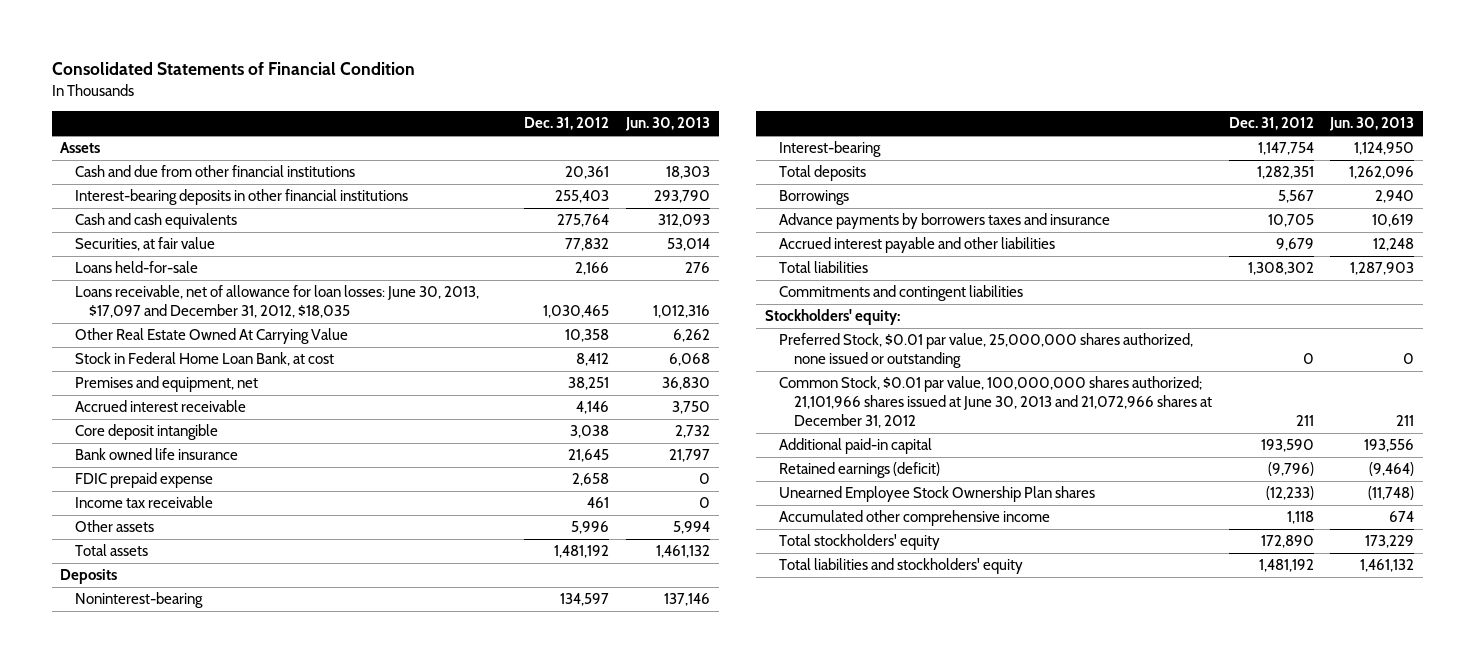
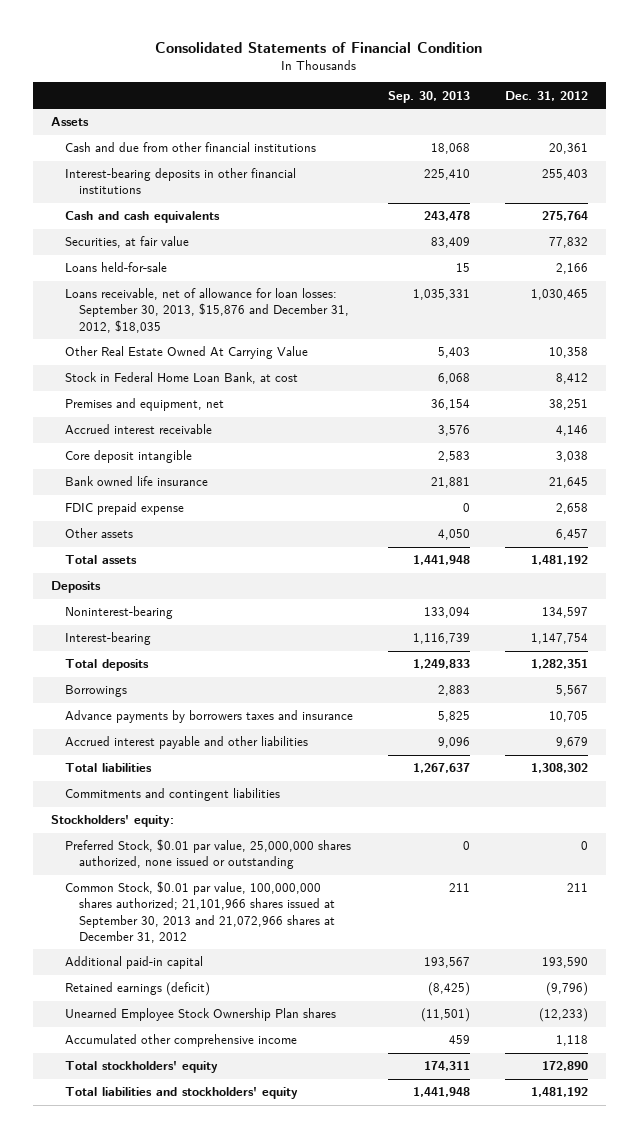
[625,117,711,132] Jun. 30, 2013 -> none
none -> [388,90,471,103] Sep. 30, 2013
[74,285,479,319] Loans receivable, net of allowance for loan losses: June 30, 2013, $17,097 and December 31, 2012, $18,035 -> [64,288,349,333] Loans receivable, net of allowance for loan losses: September 30, 2013, $15,876 and December 31, 2012, $18,035
[74,496,213,509] Income tax receivable -> none
[571,521,610,535] 5,996 -> [556,529,589,541] 6,457
[779,376,1212,428] Common Stock, $0.01 par value, 100,000,000 shares authorized; 21,101,966 shares issued at June 30, 2013 and 21,072,966 shares at December 31, 2012 -> [64,881,335,943] Common Stock, $0.01 par value, 100,000,000 shares authorized; 21,101,966 shares issued at September 30, 2013 and 21,072,966 shares at December 31, 2012

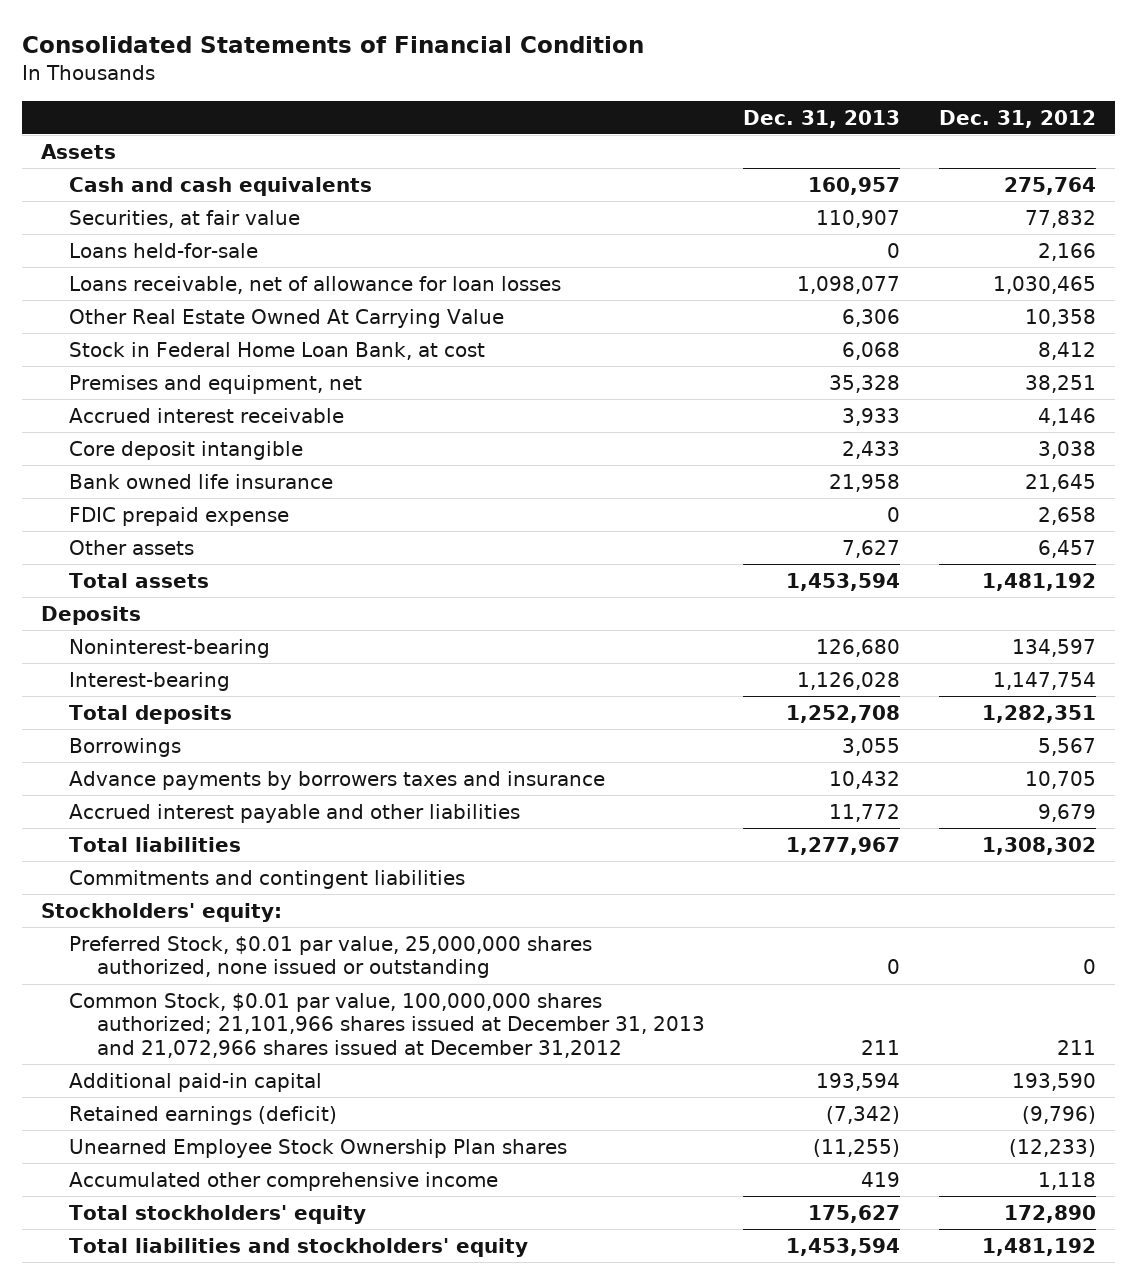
[388,90,471,103] Sep. 30, 2013 -> none
none -> [743,109,901,128] Dec. 31, 2013
[64,142,316,153] Cash and due from other financial institutions -> none
[64,168,296,195] Interest-bearing deposits in other financial institutions -> none
[64,288,349,333] Loans receivable, net of allowance for loan losses: September 30, 2013, $15,876 and December 31, 2012, $18,035 -> [68,275,561,294] Loans receivable, net of allowance for loan losses
[64,881,335,943] Common Stock, $0.01 par value, 100,000,000 shares authorized; 21,101,966 shares issued at September 30, 2013 and 21,072,966 shares at December 31, 2012 -> [68,992,706,1058] Common Stock, $0.01 par value, 100,000,000 shares authorized; 21,101,966 shares issued at December 31, 2013 and 21,072,966 shares issued at December 31,2012

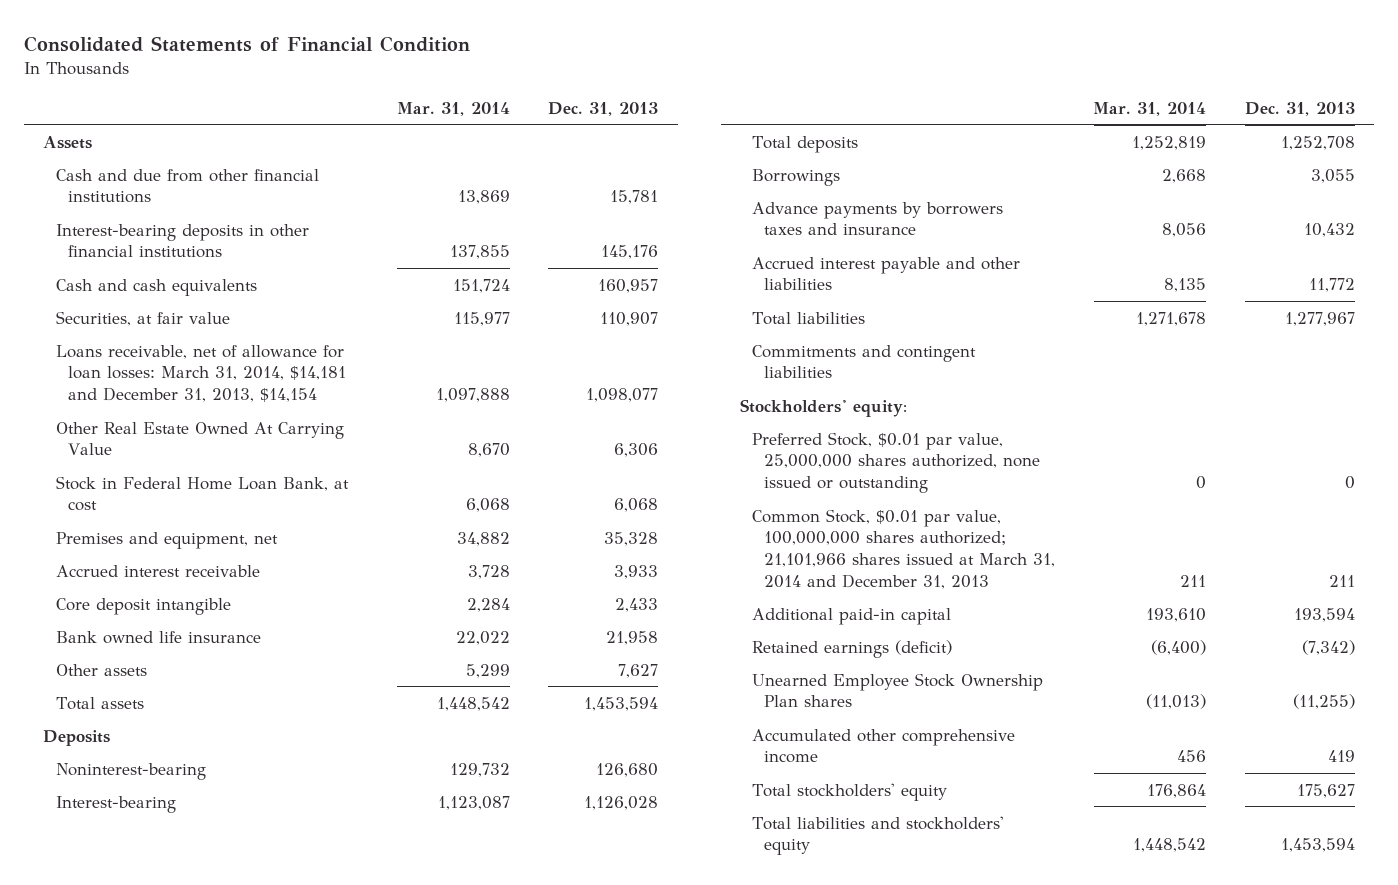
[938,109,1096,128] Dec. 31, 2012 -> none
none -> [397,101,511,116] Mar. 31, 2014
none -> [55,168,319,204] Cash and due from other financial institutions
none -> [55,223,309,259] Interest-bearing deposits in other financial institutions
[68,242,258,258] Loans held-for-sale -> none
[68,275,561,294] Loans receivable, net of allowance for loan losses -> [55,344,346,402] Loans receivable, net of allowance for loan losses: March 31, 2014, $14,181 and December 31, 2013, $14,154
[68,506,289,526] FDIC prepaid expense -> none
[68,992,706,1058] Common Stock, $0.01 par value, 100,000,000 shares authorized; 21,101,966 shares issued at December 31, 2013 and 21,072,966 shares issued at December 31,2012 -> [751,508,1056,589] Common Stock, $0.01 par value, 100,000,000 shares authorized; 21,101,966 shares issued at March 31, 2014 and December 31, 2013

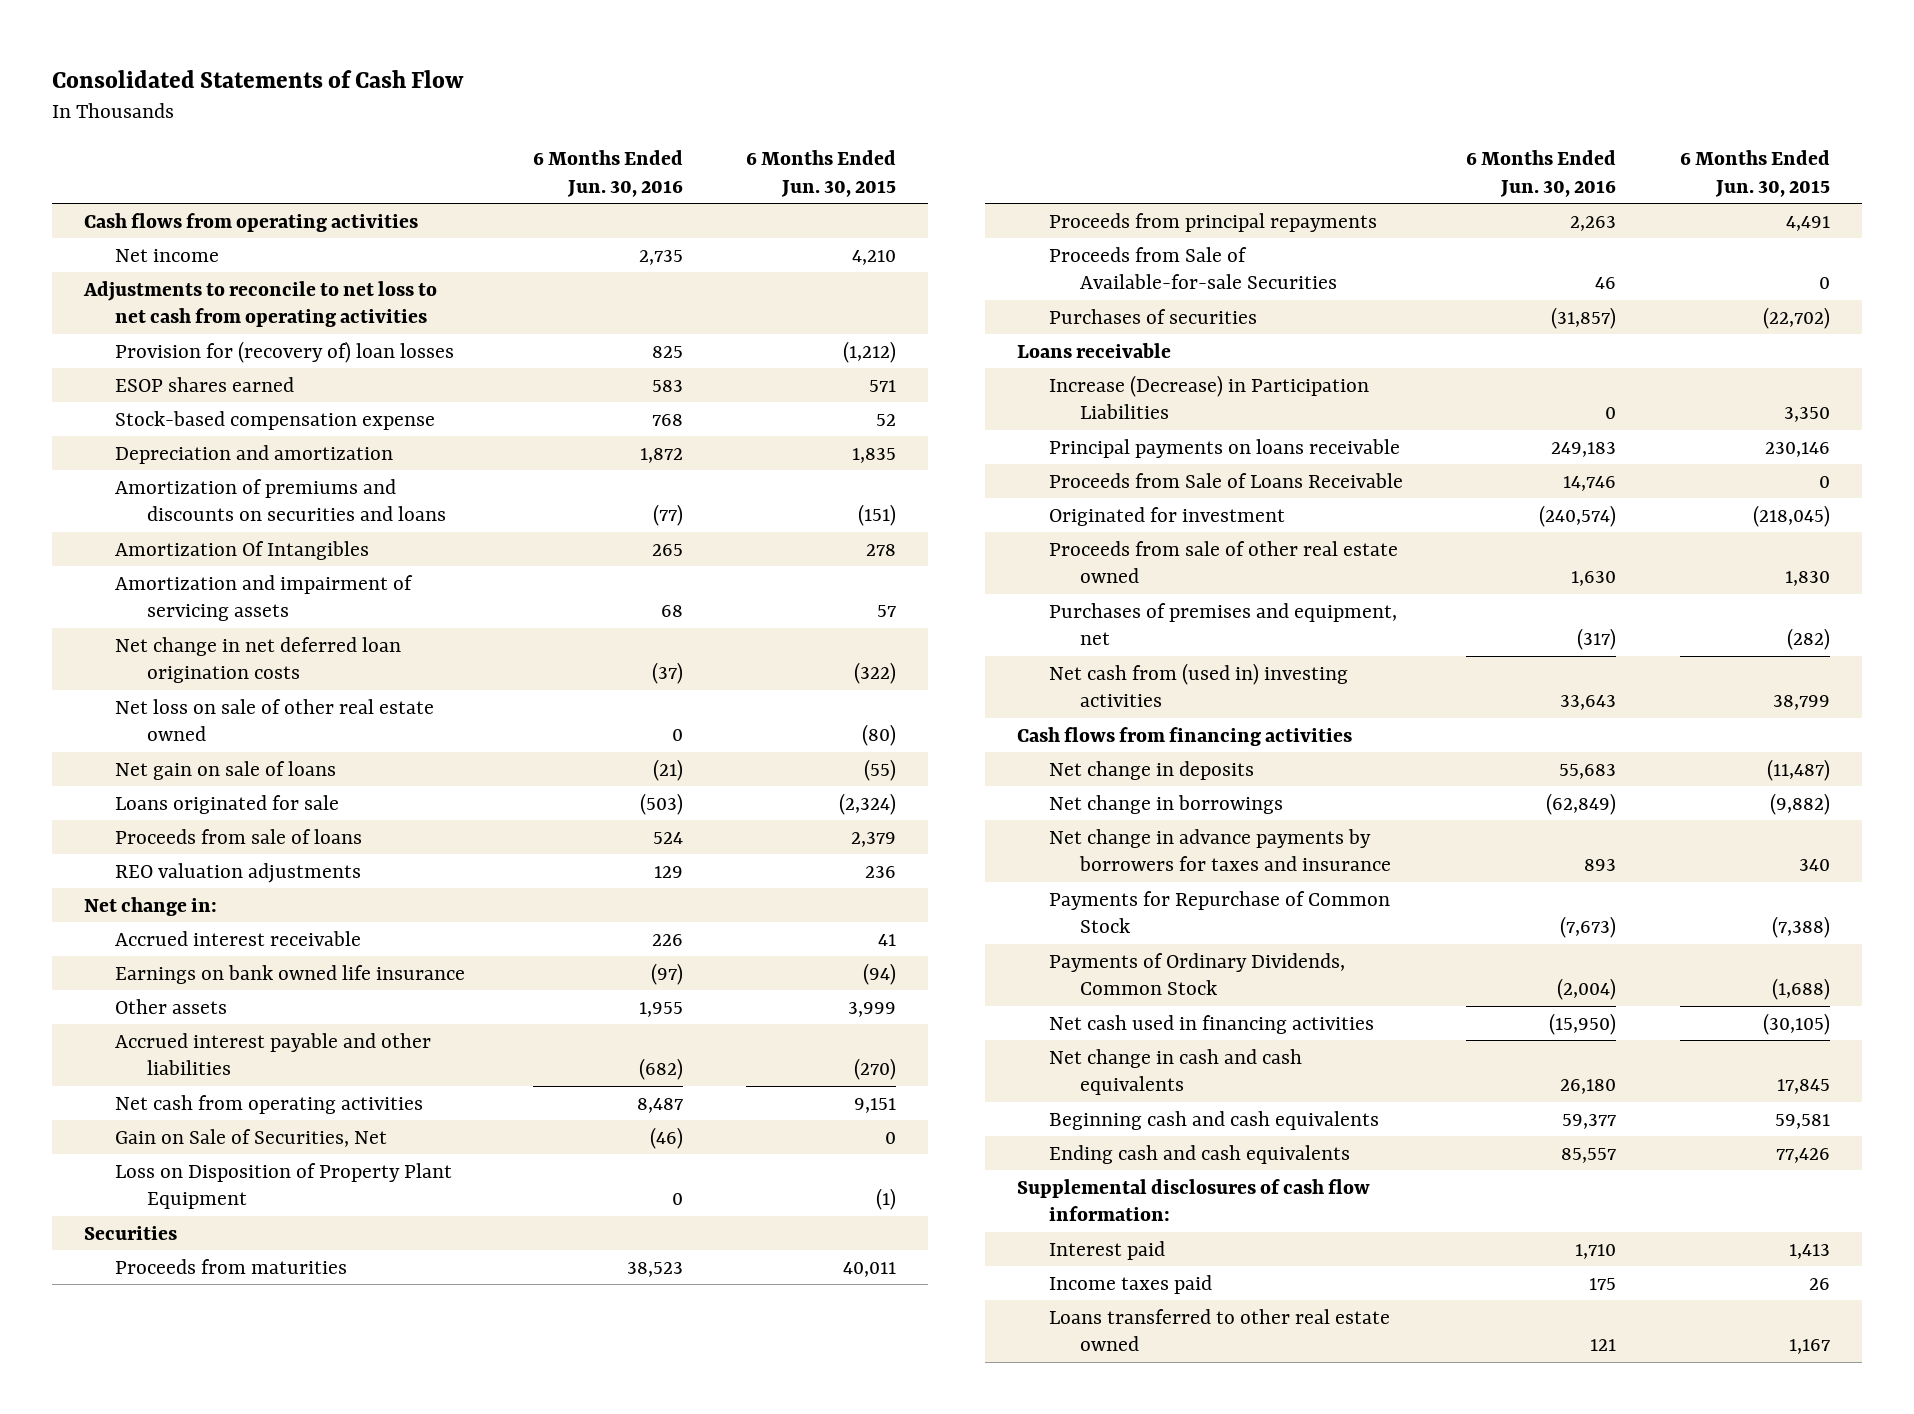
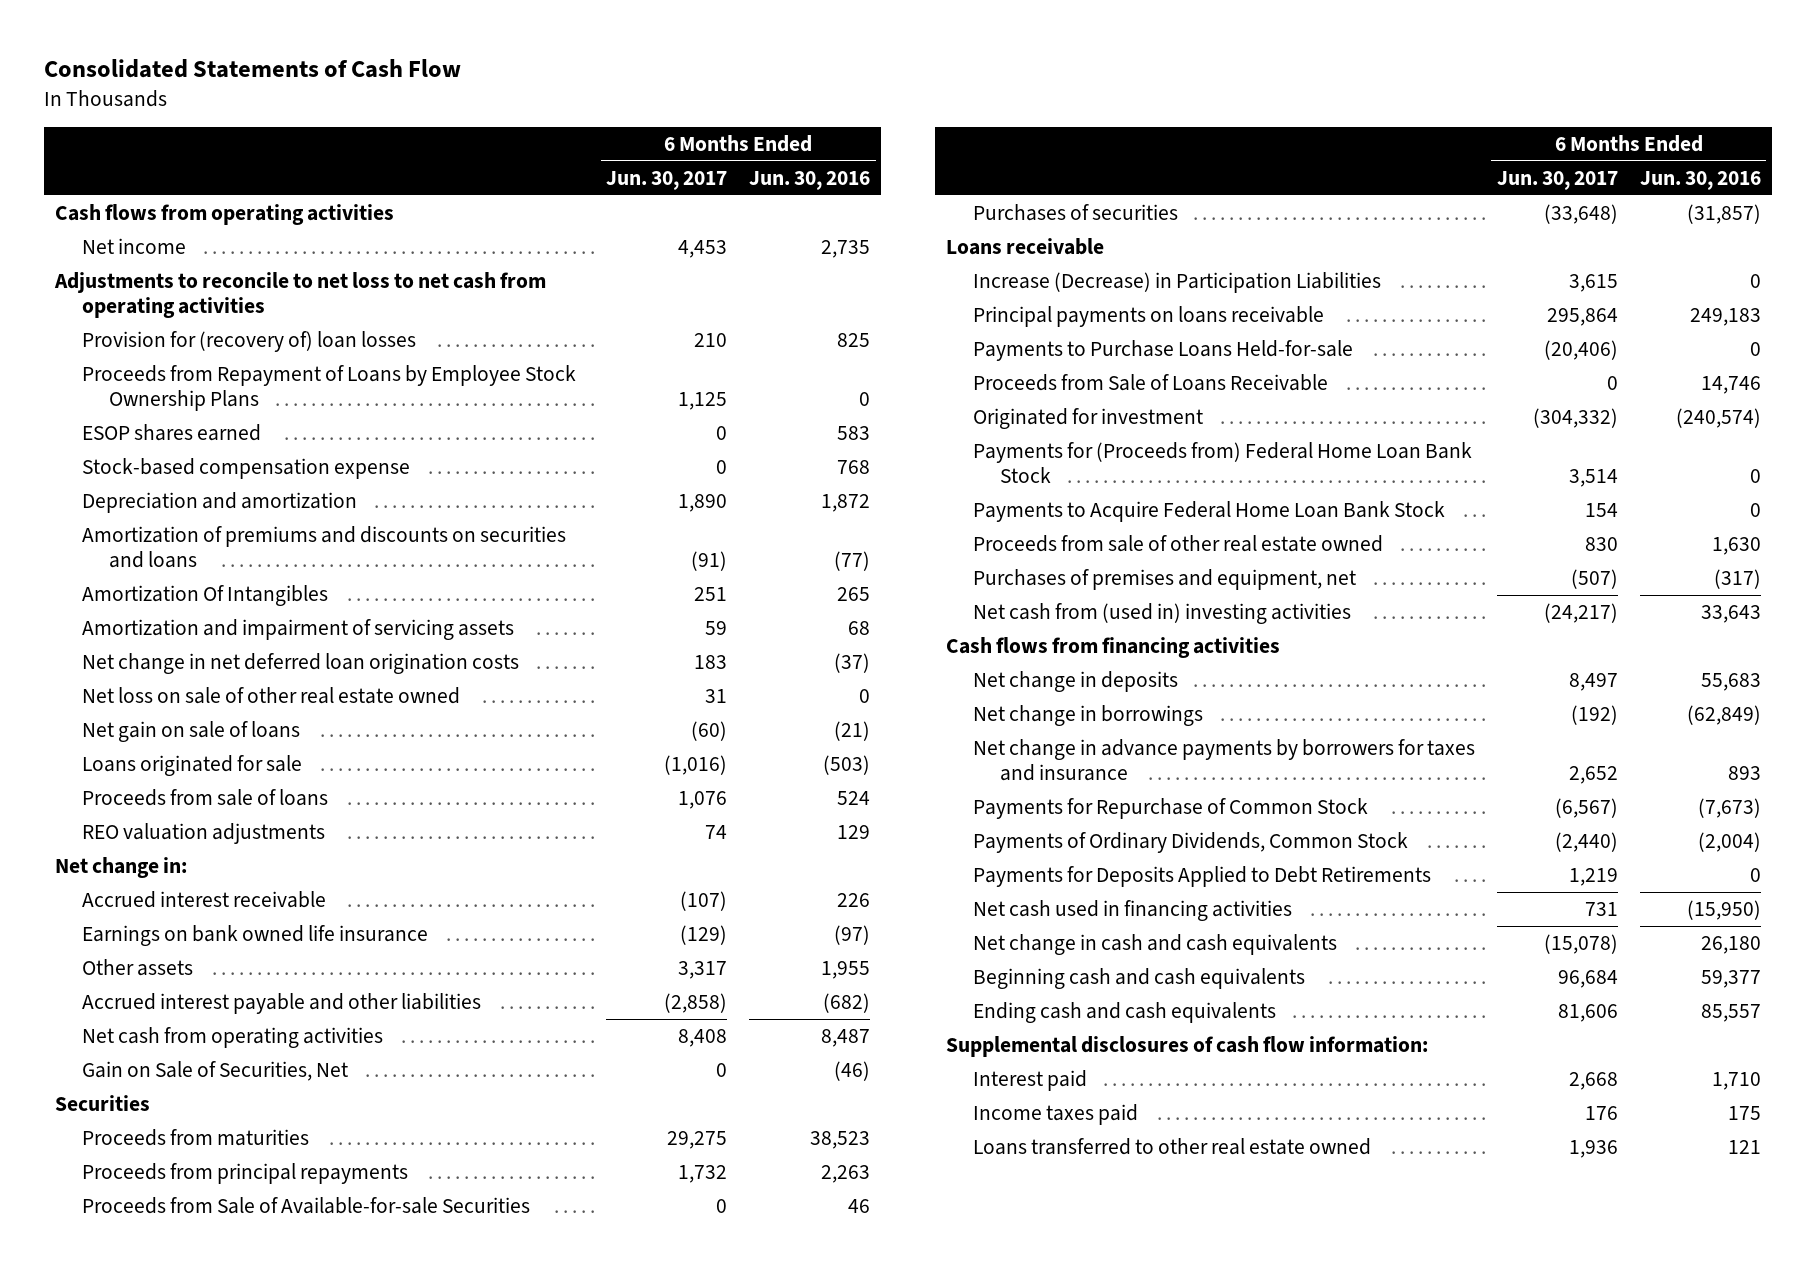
[746,150,897,197] 6 Months Ended Jun. 30, 2015 -> none
none -> [606,170,728,190] Jun. 30, 2017
none -> [82,364,577,412] Proceeds from Repayment of Loans by Employee Stock Ownership Plans
[115,1162,453,1210] Loss on Disposition of Property Plant Equipment -> none
none -> [972,339,1353,361] Payments to Purchase Loans Held-for-sale
none -> [972,441,1472,484] Payments for (Proceeds from) Federal Home Loan Bank Stock
none -> [972,500,1445,522] Payments to Acquire Federal Home Loan Bank Stock
none -> [972,865,1431,887] Payments for Deposits Applied to Debt Retirements

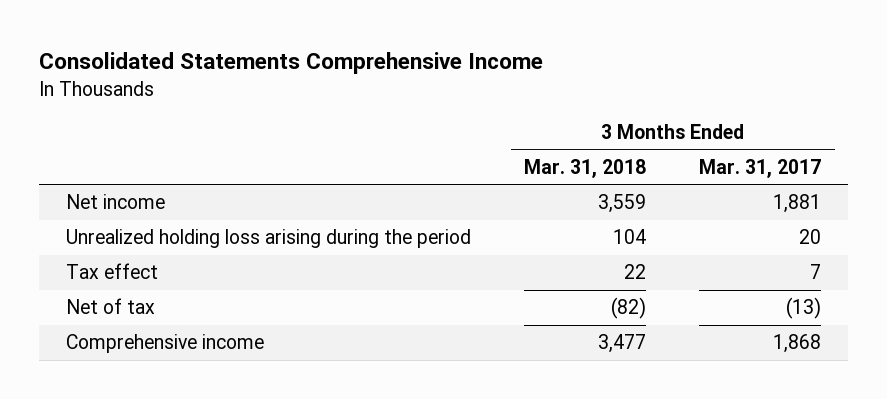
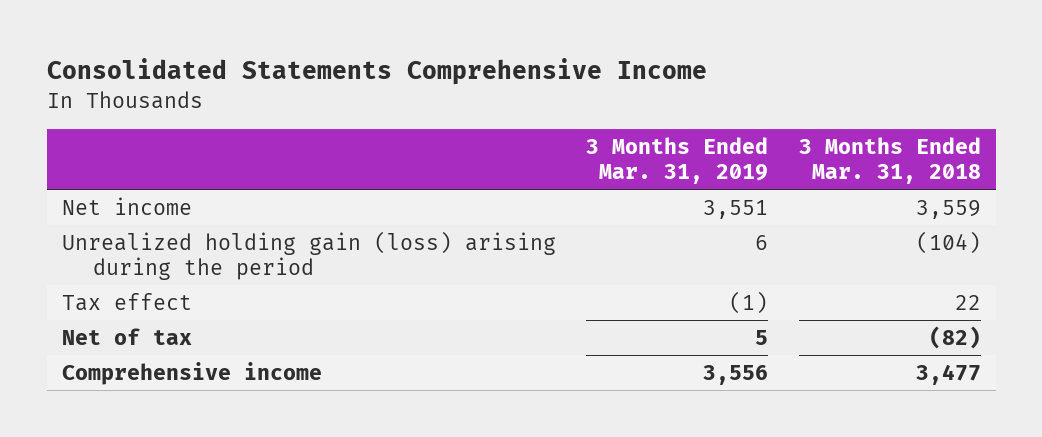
[699,159,822,179] Mar. 31, 2017 -> none
none -> [586,136,769,185] 3 Months Ended Mar. 31, 2019
[65,229,471,249] Unrealized holding loss arising during the period -> [61,230,556,281] Unrealized holding gain (loss) arising during the period
[613,229,647,245] 104 -> [915,230,981,254] (104)

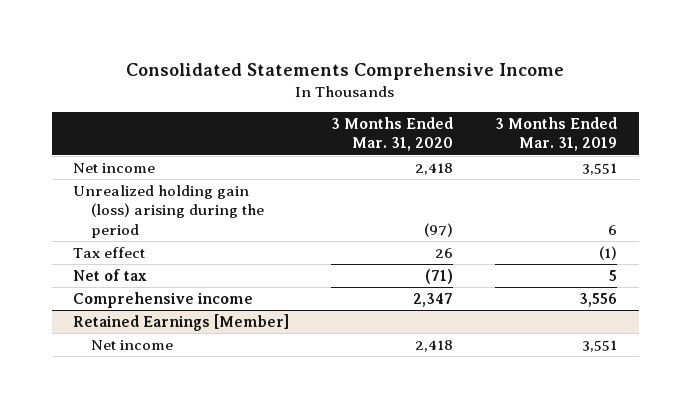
[798,136,981,185] 3 Months Ended Mar. 31, 2018 -> none
none -> [331,117,454,152] 3 Months Ended Mar. 31, 2020
none -> [72,313,289,331] Retained Earnings [Member]
none -> [91,339,174,350] Net income

